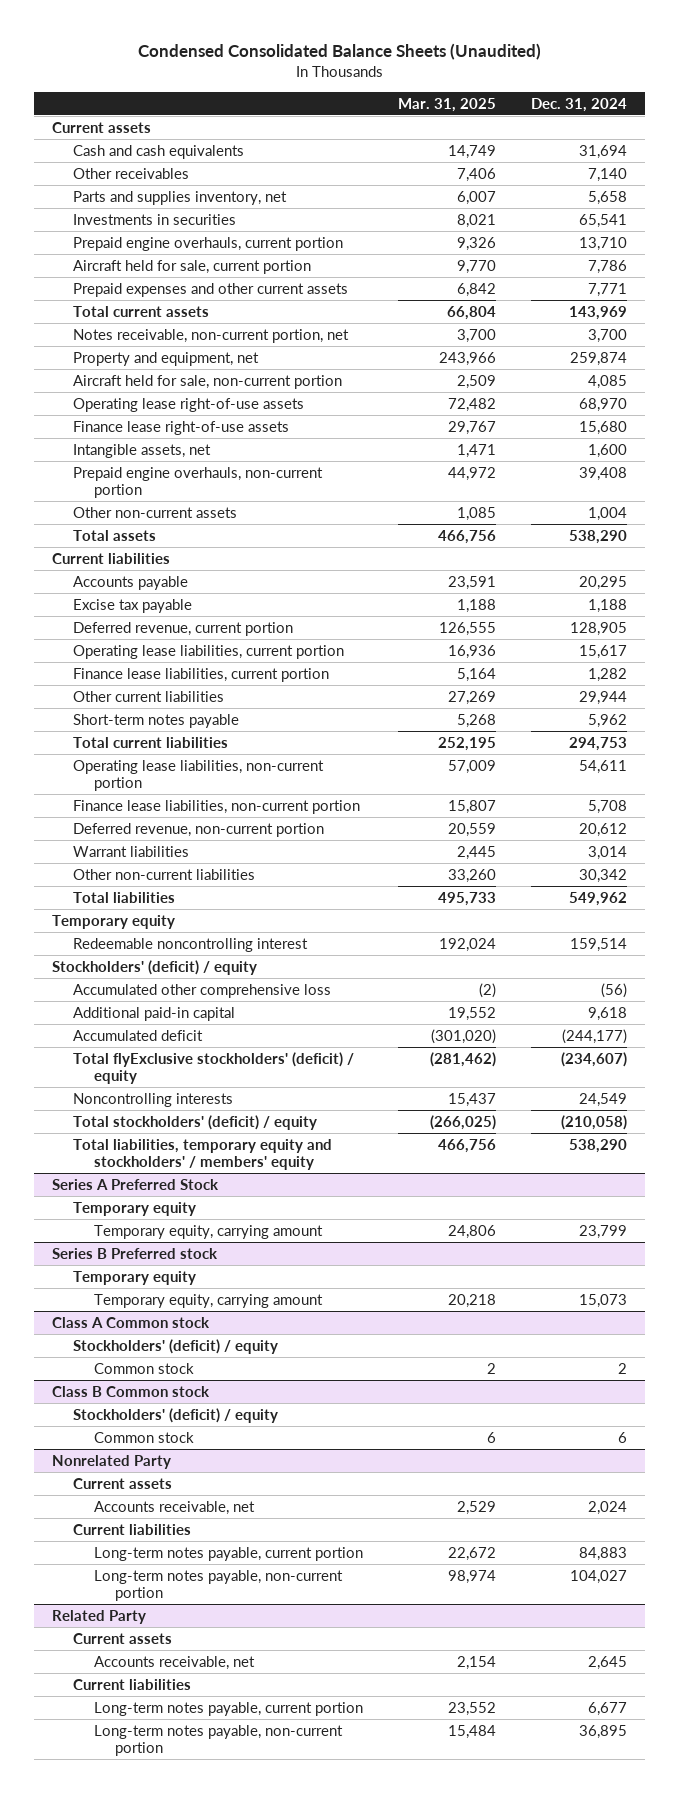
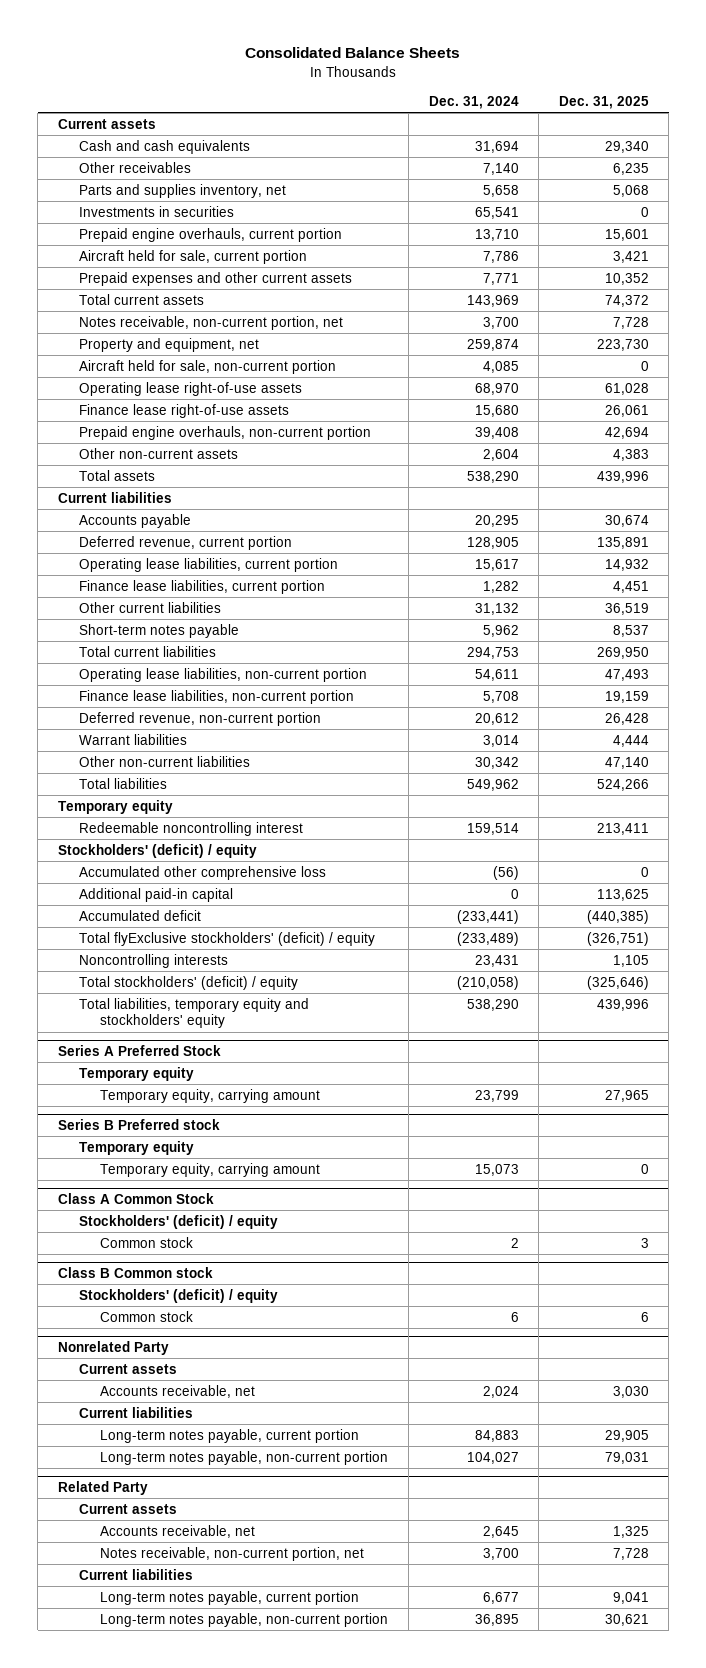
[137,43,541,61] Condensed Consolidated Balance Sheets (Unaudited) -> [245,47,461,59] Consolidated Balance Sheets
[398,97,497,112] Mar. 31, 2025 -> none
none -> [558,95,649,109] Dec. 31, 2025
[72,443,211,458] Intangible assets, net -> none
[588,506,628,521] 1,004 -> [482,448,519,461] 2,604
[72,598,192,613] Excise tax payable -> none
[579,690,628,705] 29,944 -> [474,602,519,615] 31,132
[588,1006,628,1021] 9,618 -> [510,888,519,899] 0
[562,1028,628,1044] (244,177) -> [456,909,519,924] (233,441)
[561,1051,628,1067] (234,607) -> [456,931,519,946] (233,489)
[579,1092,628,1107] 24,549 -> [474,954,519,967] 23,431
[72,1138,332,1170] Total liabilities, temporary equity and stockholders' / members' equity -> [78,997,309,1029] Total liabilities, temporary equity and stockholders' equity
[51,1316,210,1328] Class A Common stock -> [57,1193,214,1205] Class A Common Stock
none -> [100,1546,365,1561] Notes receivable, non-current portion, net

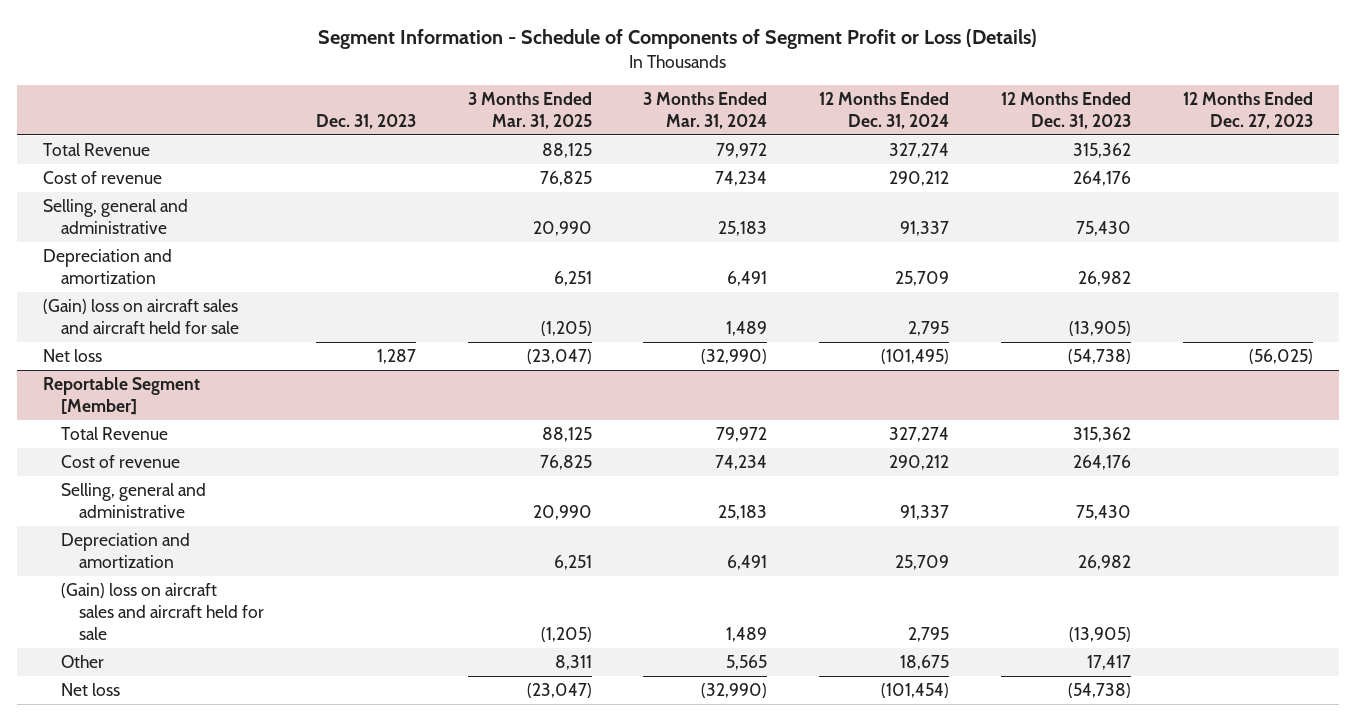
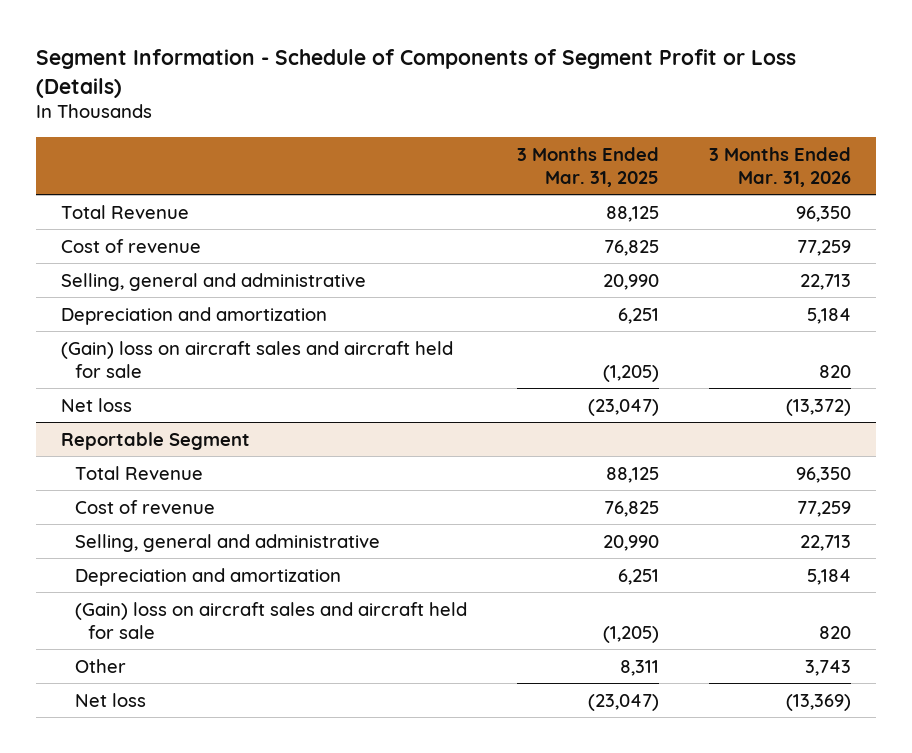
[315,114,416,130] Dec. 31, 2023 -> none
[643,92,768,130] 3 Months Ended Mar. 31, 2024 -> none
[819,92,950,130] 12 Months Ended Dec. 31, 2024 -> none
[1001,92,1132,130] 12 Months Ended Dec. 31, 2023 -> none
[1182,92,1313,130] 12 Months Ended Dec. 27, 2023 -> none
none -> [708,146,851,187] 3 Months Ended Mar. 31, 2026
[42,377,200,415] Reportable Segment [Member] -> [61,431,251,450] Reportable Segment

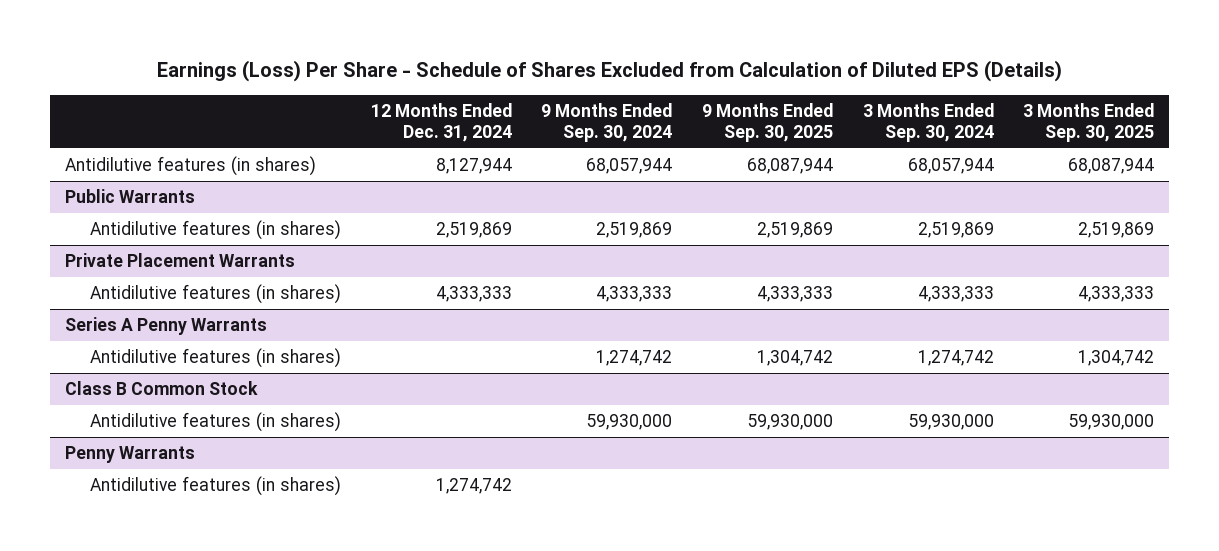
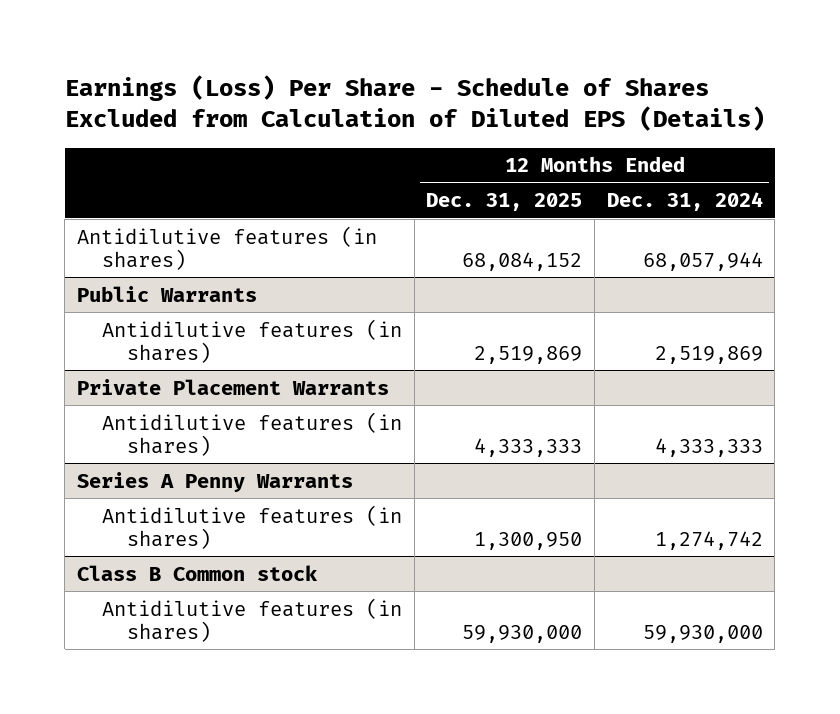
[541,102,673,142] 9 Months Ended Sep. 30, 2024 -> none
[702,102,834,142] 9 Months Ended Sep. 30, 2025 -> none
[862,102,994,142] 3 Months Ended Sep. 30, 2024 -> none
[1023,102,1155,142] 3 Months Ended Sep. 30, 2025 -> none
none -> [426,193,583,212] Dec. 31, 2025
[435,158,512,175] 8,127,944 -> [642,251,763,271] 68,057,944
[90,348,342,369] Antidilutive features (in shares) -> none
[64,381,258,396] Class B Common Stock -> none
[90,412,342,433] Antidilutive features (in shares) -> none
[64,446,195,464] Penny Warrants -> none
none -> [76,564,318,581] Class B Common stock
none -> [102,597,403,642] Antidilutive features (in shares)

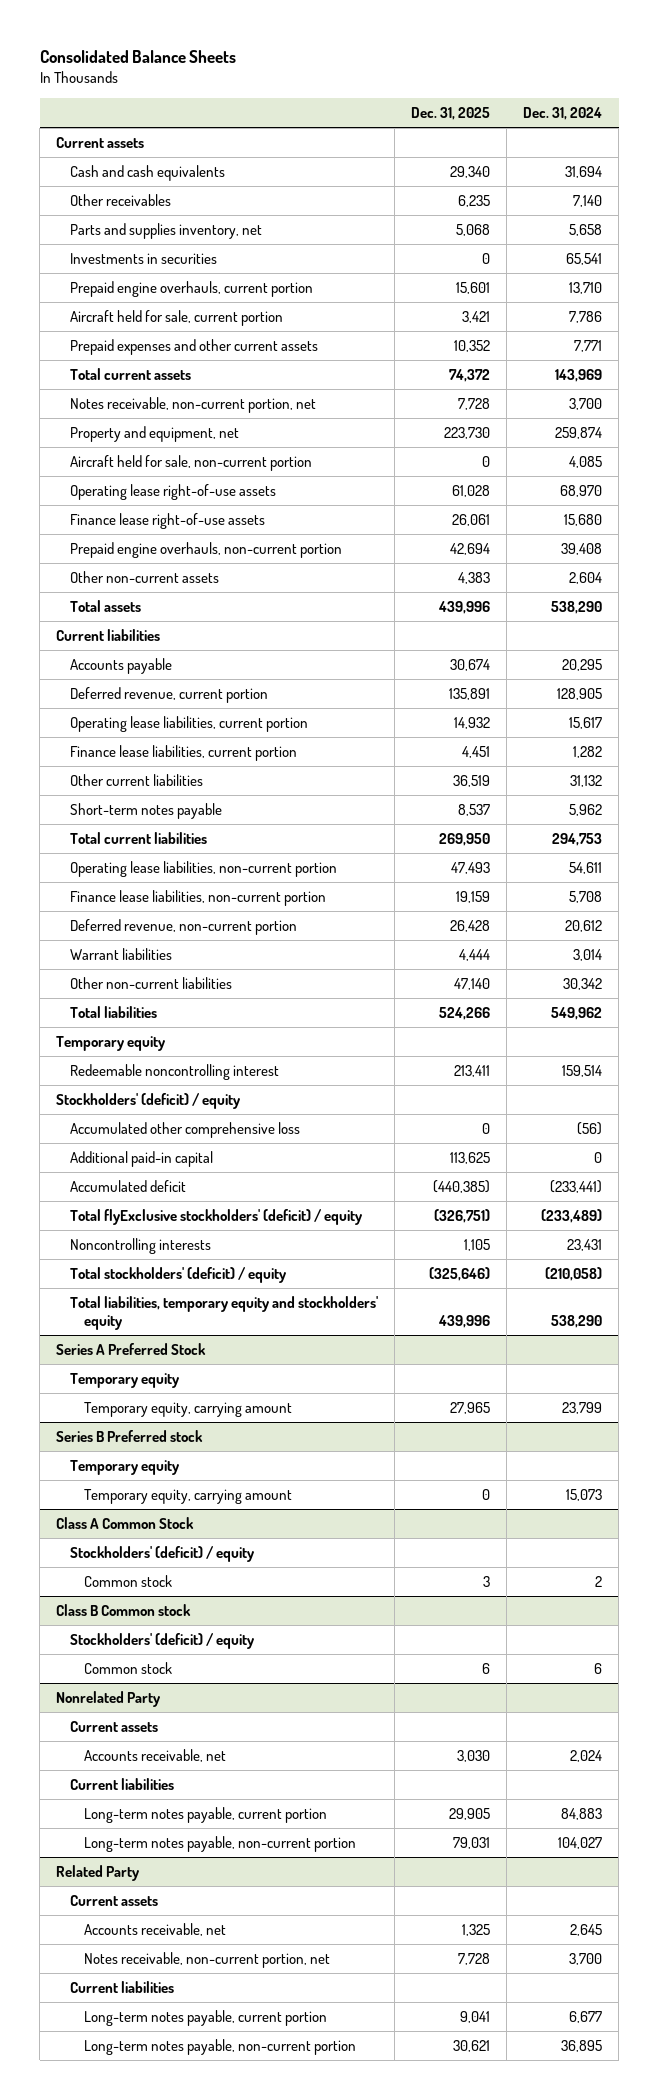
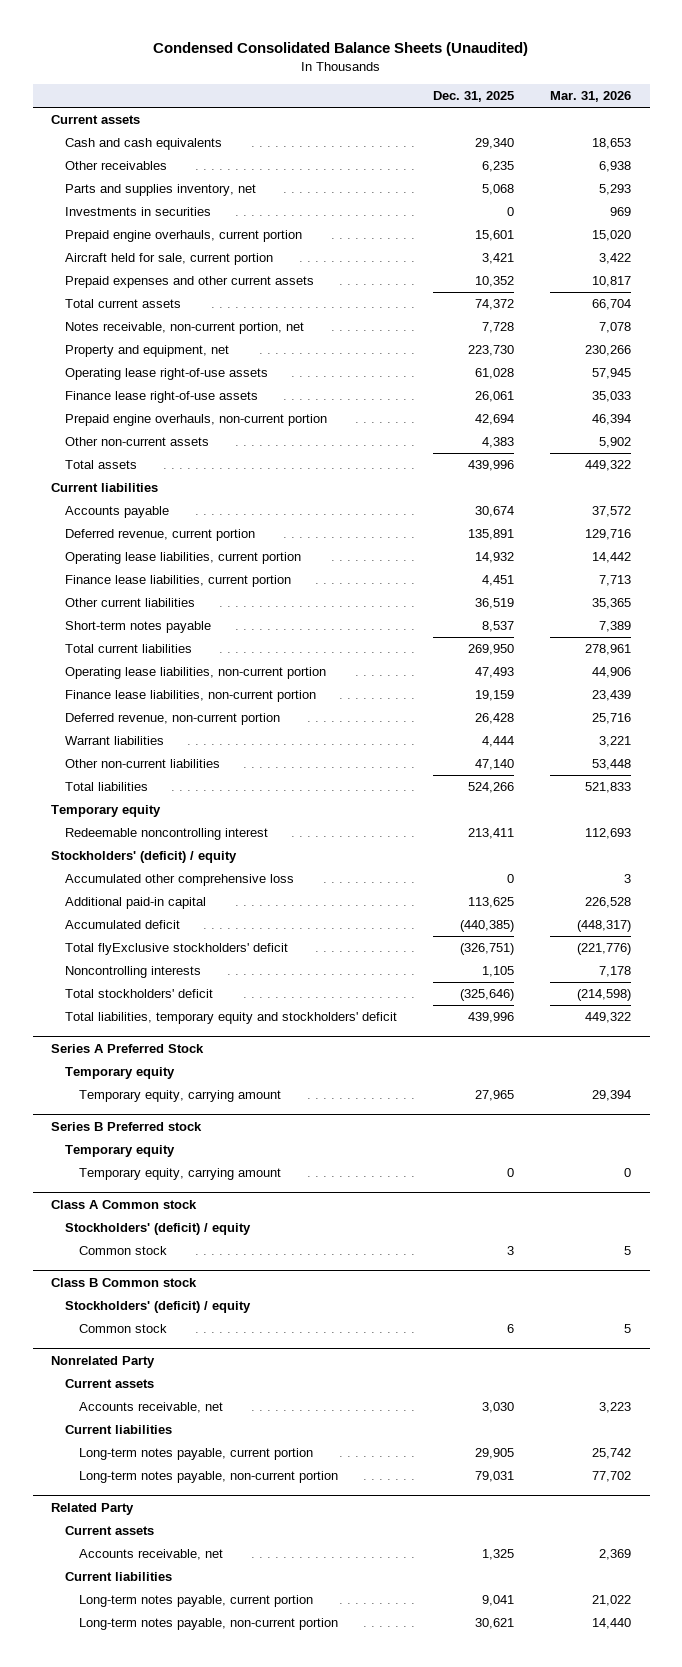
[39,49,236,63] Consolidated Balance Sheets -> [153,42,529,57] Condensed Consolidated Balance Sheets (Unaudited)
[523,107,603,121] Dec. 31, 2024 -> none
none -> [550,91,632,103] Mar. 31, 2026
[70,455,313,472] Aircraft held for sale, non-current portion -> none
[70,1209,364,1226] Total flyExclusive stockholders' (deficit) / equity -> [65,943,289,956] Total flyExclusive stockholders' deficit
[70,1267,288,1284] Total stockholders' (deficit) / equity -> [65,989,214,999] Total stockholders' deficit
[70,1296,379,1330] Total liabilities, temporary equity and stockholders' equity -> [65,1012,398,1025] Total liabilities, temporary equity and stockholders' deficit
[56,1517,195,1530] Class A Common Stock -> [51,1199,198,1209] Class A Common stock
[84,1952,331,1969] Notes receivable, non-current portion, net -> none

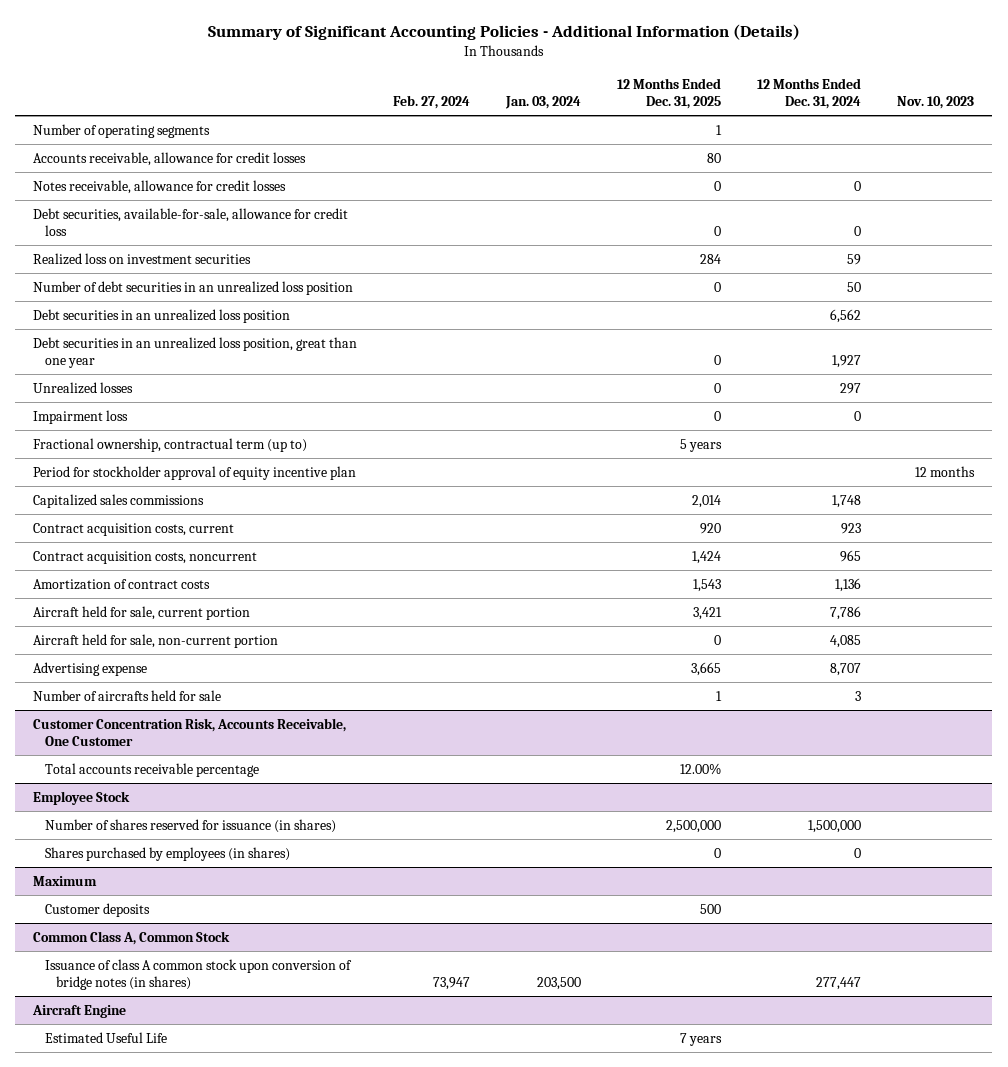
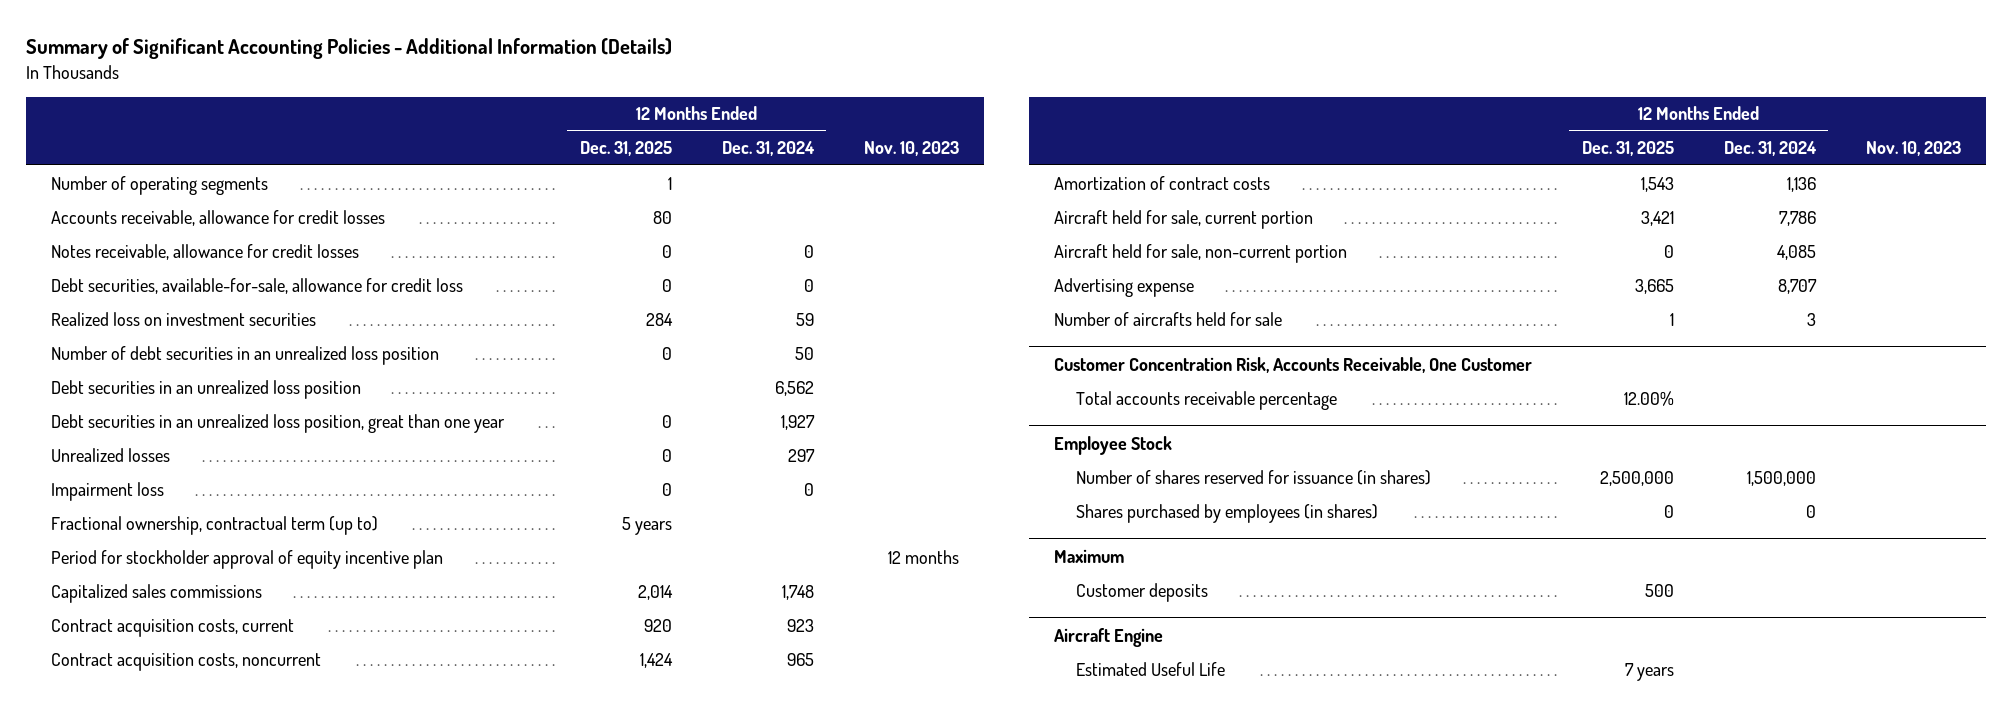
[393,95,471,110] Feb. 27, 2024 -> none
[505,96,582,110] Jan. 03, 2024 -> none
[33,930,231,945] Common Class A, Common Stock -> none
[44,958,352,990] Issuance of class A common stock upon conversion of bridge notes (in shares) -> none

